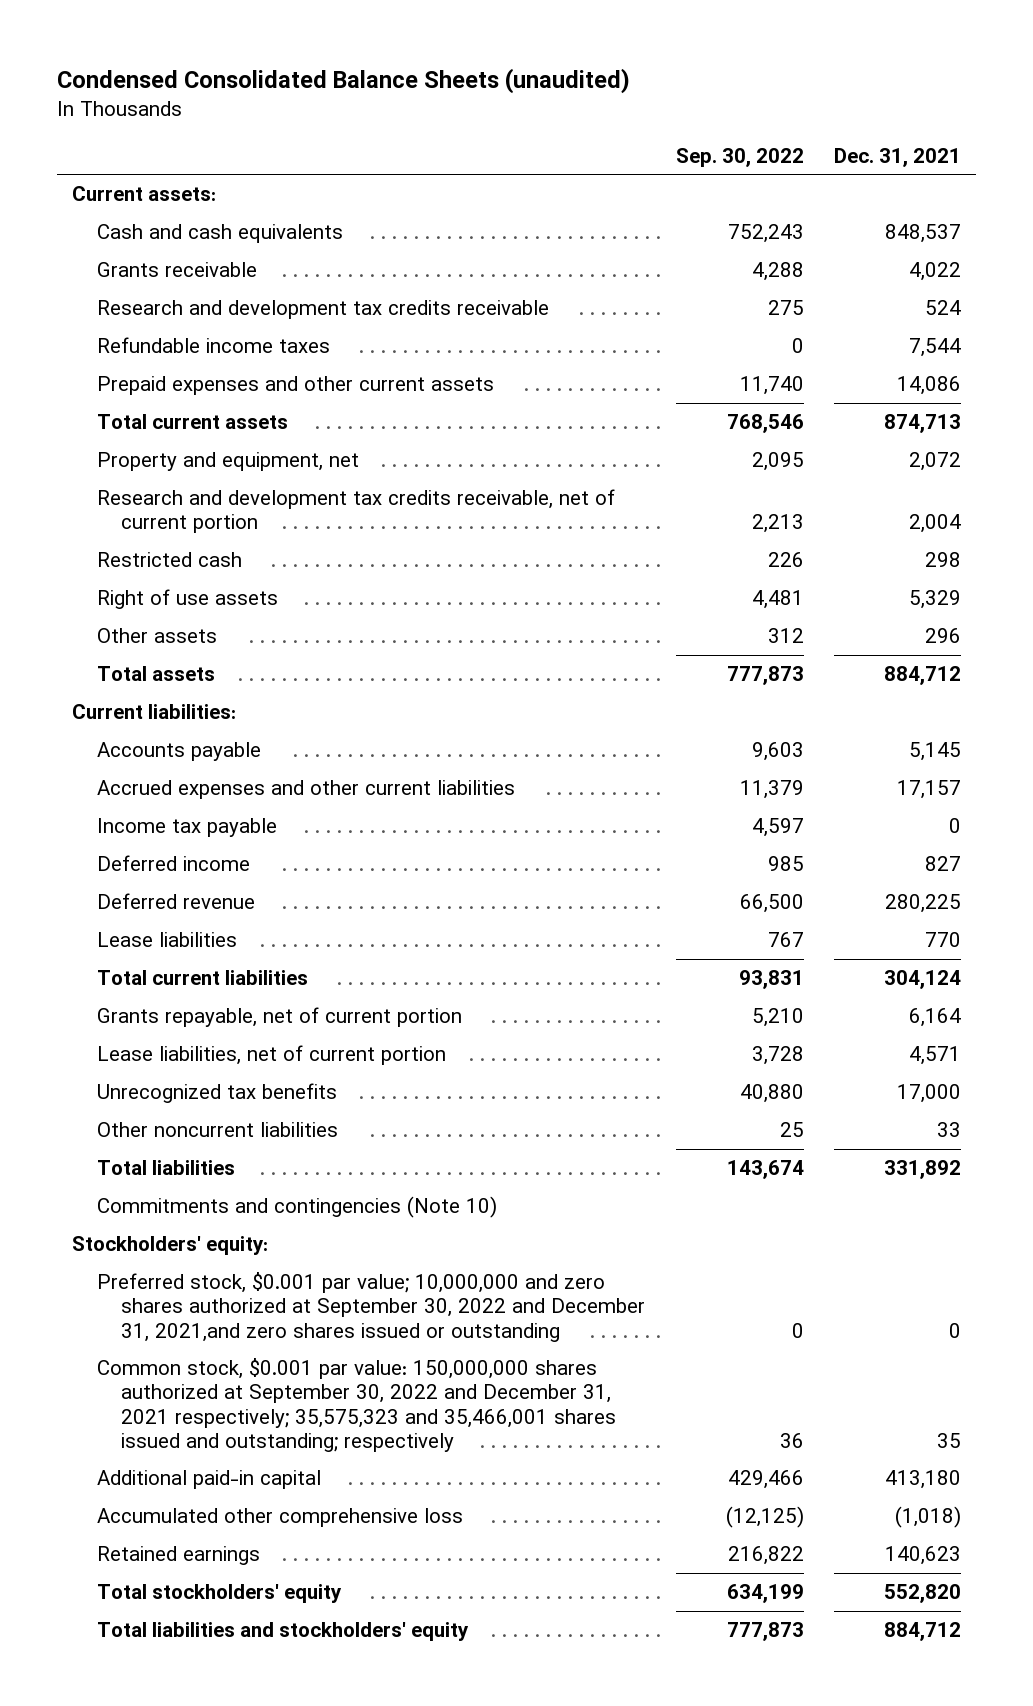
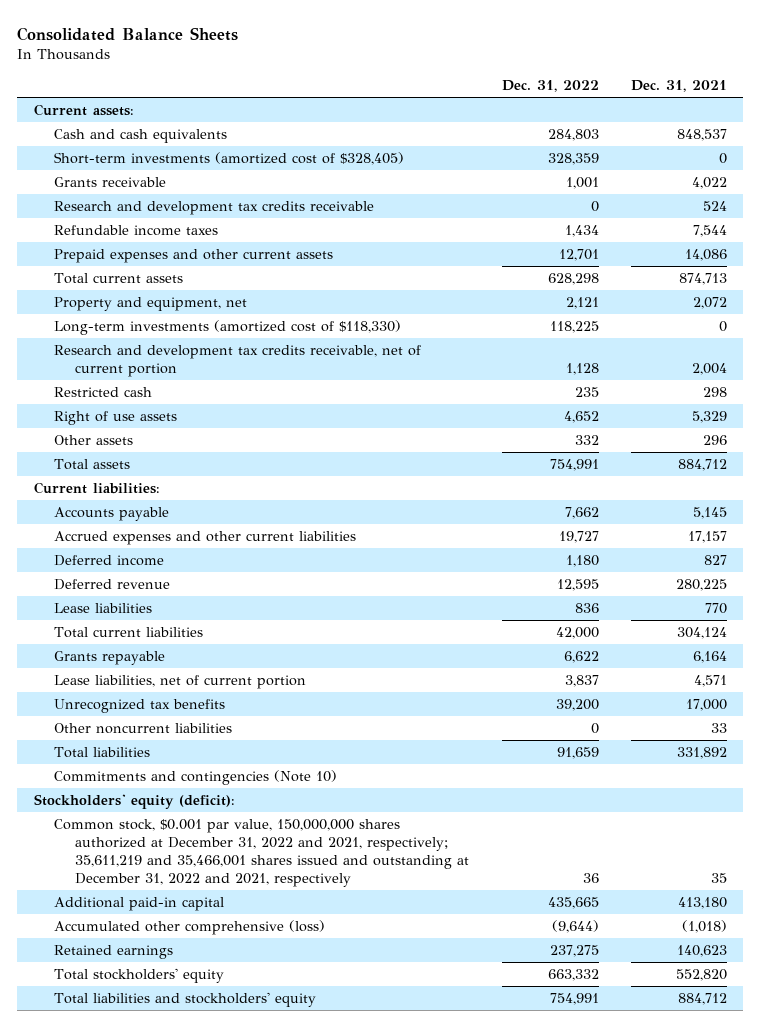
[56,68,630,95] Condensed Consolidated Balance Sheets (unaudited) -> [17,26,239,41] Consolidated Balance Sheets
[675,147,804,167] Sep. 30, 2022 -> none
none -> [501,80,599,93] Dec. 31, 2022
none -> [54,152,405,166] Short-term investments (amortized cost of $328,405)
none -> [54,320,402,336] Long-term investments (amortized cost of $118,330)
[96,818,277,838] Income tax payable -> none
[96,1007,462,1028] Grants repayable, net of current portion -> [54,651,166,666] Grants repayable
[96,1272,646,1342] Preferred stock, $0.001 par value; 10,000,000 and zero shares authorized at September 30, 2022 and December 31, 2021,and zero shares issued or outstanding -> none
[71,1236,268,1256] Stockholders' equity: -> [33,794,235,810] Stockholders' equity (deficit):
[96,1358,617,1452] Common stock, $0.001 par value: 150,000,000 shares authorized at September 30, 2022 and December 31, 2021 respectively; 35,575,323 and 35,466,001 shares issued and outstanding; respectively -> [54,819,470,888] Common stock, $0.001 par value, 150,000,000 shares authorized at December 31, 2022 and 2021, respectively; 35,611,219 and 35,466,001 shares issued and outstanding at December 31, 2022 and 2021, respectively
[96,1508,463,1528] Accumulated other comprehensive loss -> [54,920,326,936] Accumulated other comprehensive (loss)

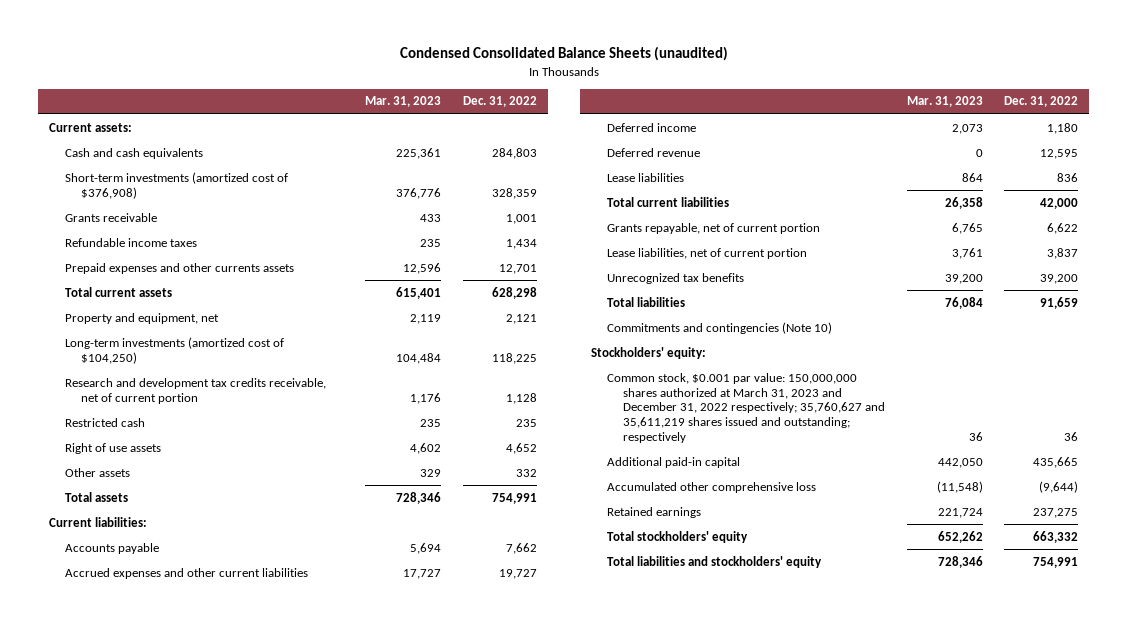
[17,26,239,41] Consolidated Balance Sheets -> [399,46,728,62] Condensed Consolidated Balance Sheets (unaudited)
[630,80,727,93] Dec. 31, 2021 -> none
none -> [365,96,442,108] Mar. 31, 2023
[54,152,405,166] Short-term investments (amortized cost of $328,405) -> [65,171,289,199] Short-term investments (amortized cost of $376,908)
[54,201,375,216] Research and development tax credits receivable -> none
[54,249,334,264] Prepaid expenses and other current assets -> [65,262,295,274] Prepaid expenses and other currents assets
[54,320,402,336] Long-term investments (amortized cost of $118,330) -> [65,336,285,364] Long-term investments (amortized cost of $104,250)
[54,651,166,666] Grants repayable -> [606,222,820,234] Grants repayable, net of current portion
[54,723,233,735] Other noncurrent liabilities -> none
[33,794,235,810] Stockholders' equity (deficit): -> [590,346,706,359] Stockholders' equity:
[54,819,470,888] Common stock, $0.001 par value, 150,000,000 shares authorized at December 31, 2022 and 2021, respectively; 35,611,219 and 35,466,001 shares issued and outstanding at December 31, 2022 and 2021, respectively -> [606,372,885,444] Common stock, $0.001 par value: 150,000,000 shares authorized at March 31, 2023 and December 31, 2022 respectively; 35,760,627 and 35,611,219 shares issued and outstanding; respectively
[54,920,326,936] Accumulated other comprehensive (loss) -> [606,481,816,493] Accumulated other comprehensive loss

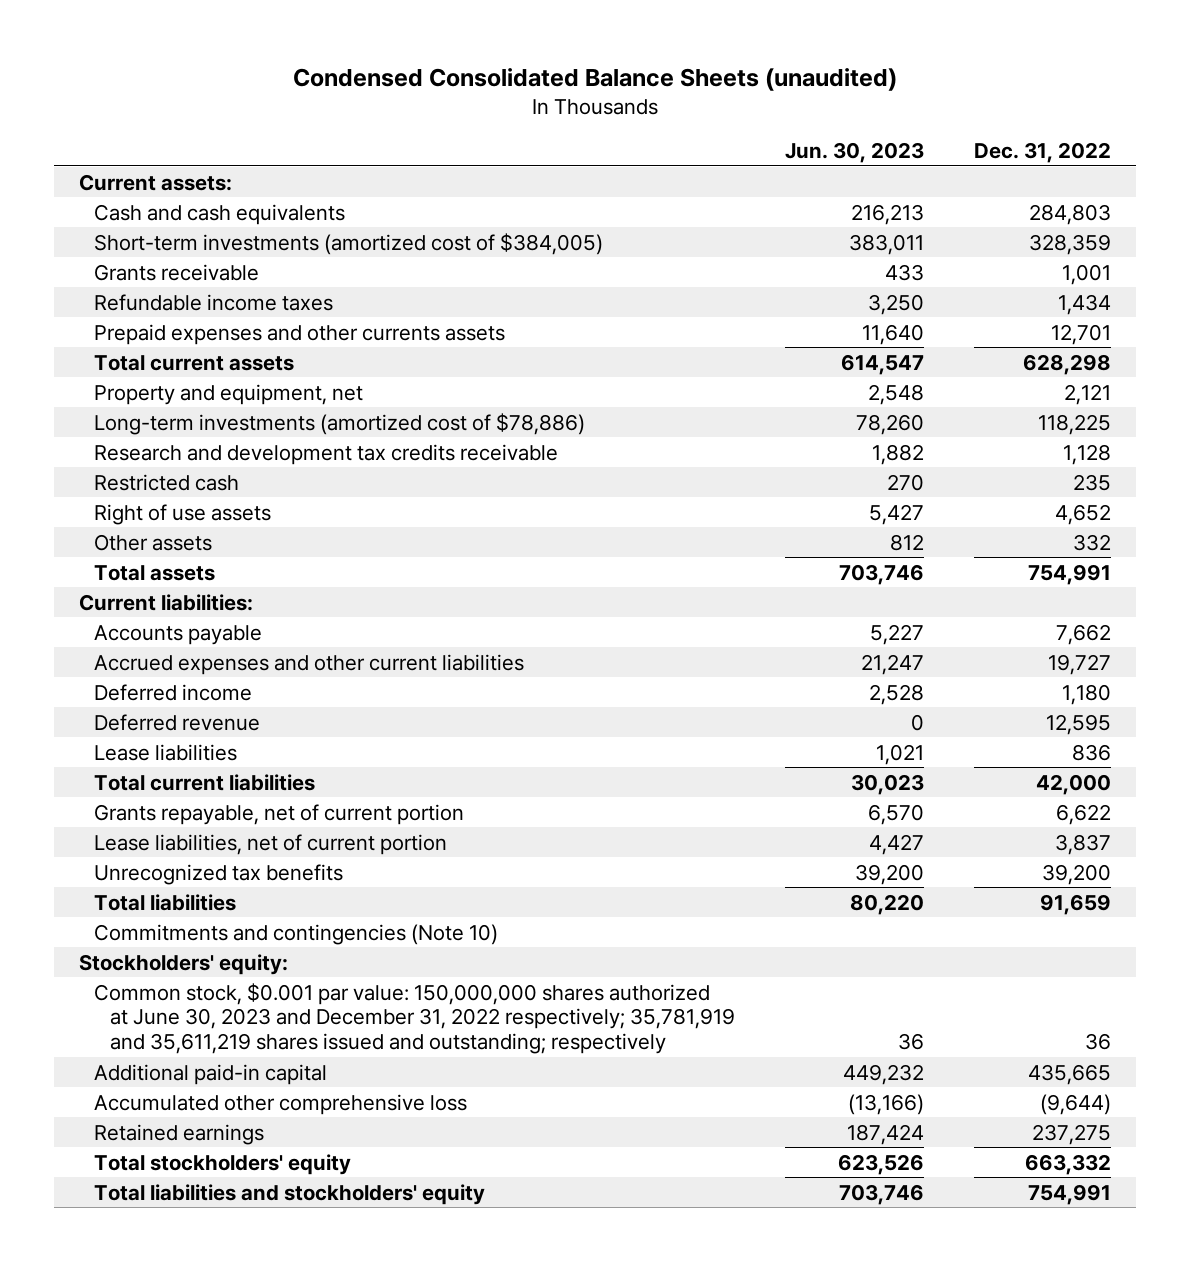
[365,96,442,108] Mar. 31, 2023 -> none
none -> [784,141,924,163] Jun. 30, 2023
[65,171,289,199] Short-term investments (amortized cost of $376,908) -> [94,232,604,255] Short-term investments (amortized cost of $384,005)
[65,336,285,364] Long-term investments (amortized cost of $104,250) -> [94,412,586,435] Long-term investments (amortized cost of $78,886)
[65,377,327,404] Research and development tax credits receivable, net of current portion -> [94,443,559,465] Research and development tax credits receivable
[606,372,885,444] Common stock, $0.001 par value: 150,000,000 shares authorized at March 31, 2023 and December 31, 2022 respectively; 35,760,627 and 35,611,219 shares issued and outstanding; respectively -> [94,982,735,1055] Common stock, $0.001 par value: 150,000,000 shares authorized at June 30, 2023 and December 31, 2022 respectively; 35,781,919 and 35,611,219 shares issued and outstanding; respectively

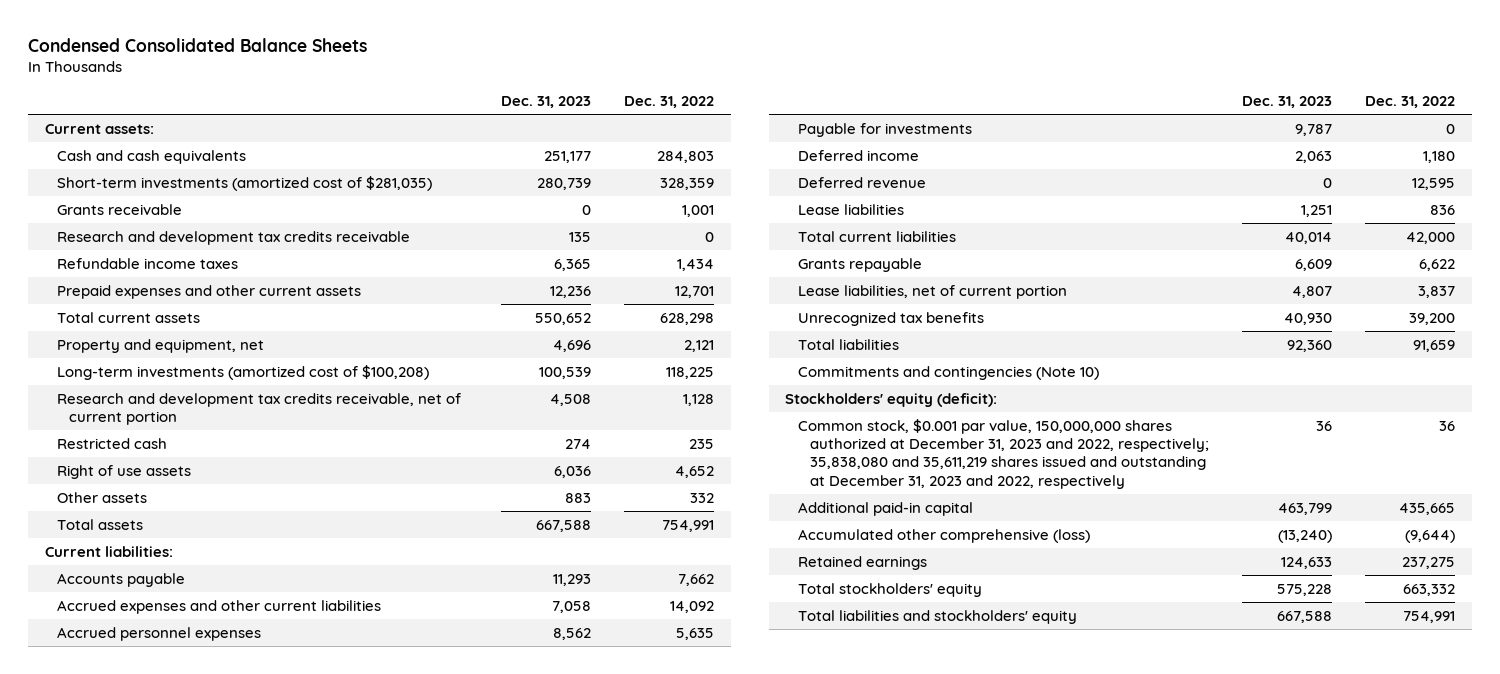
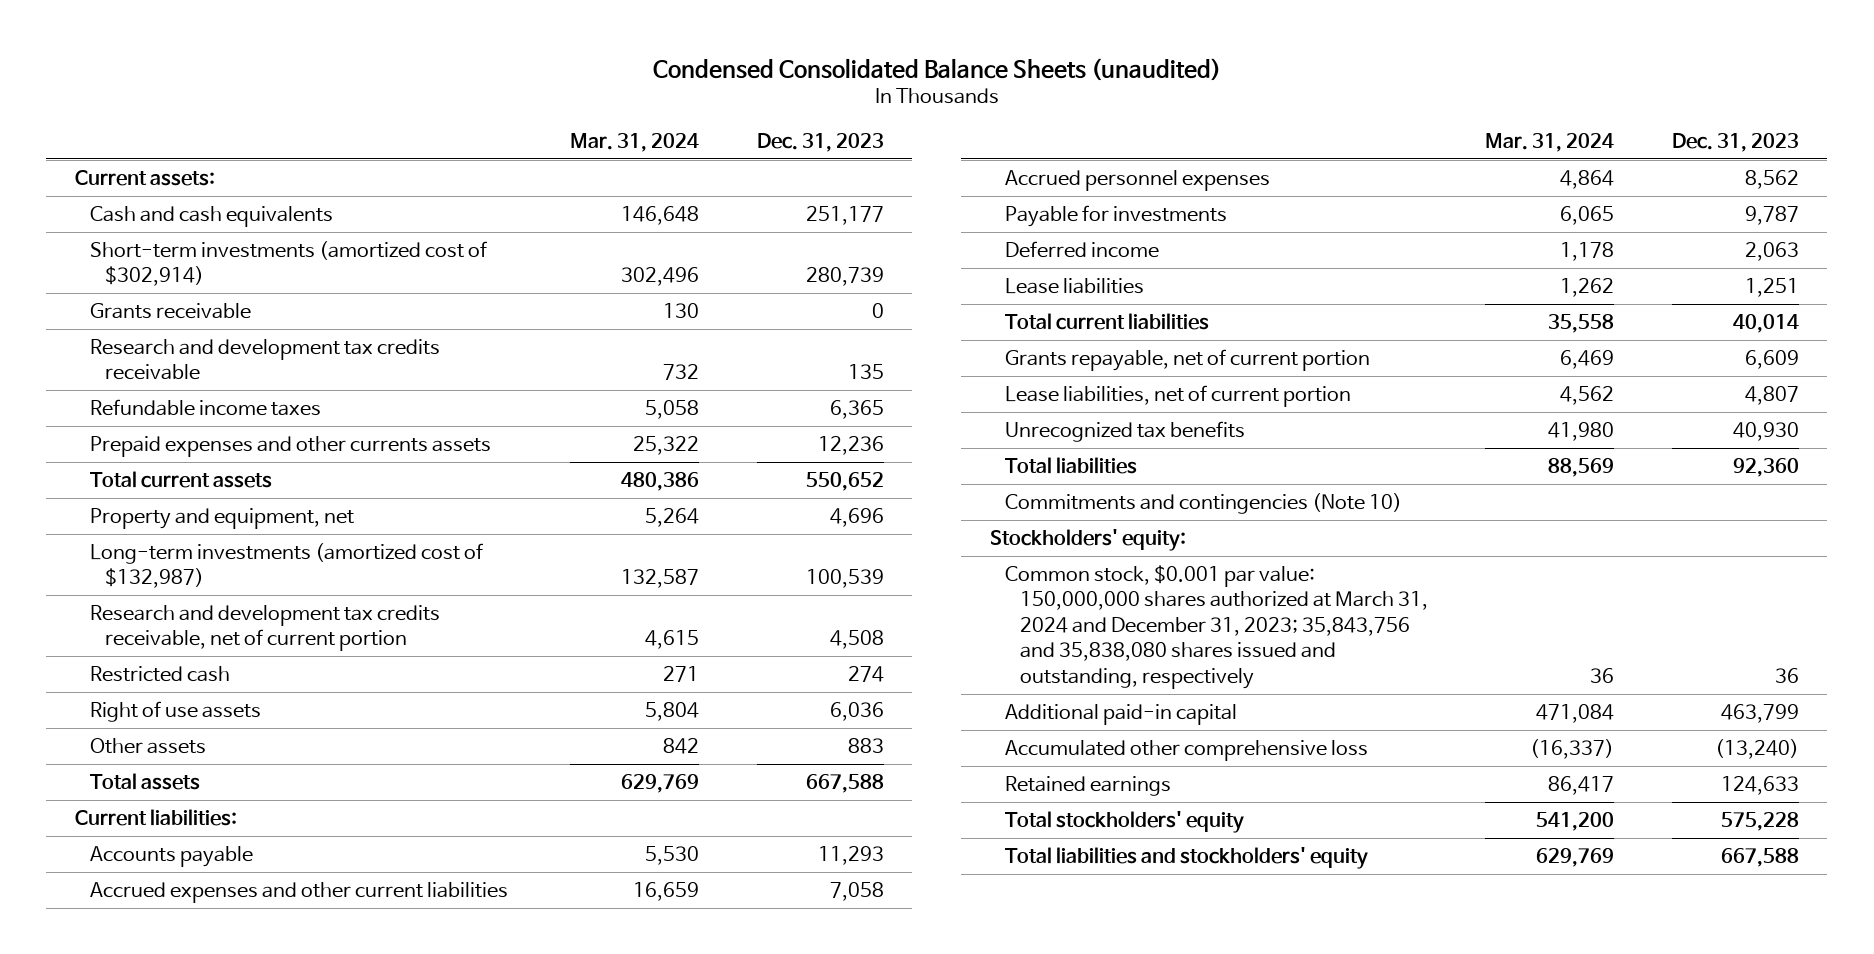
[28,37,368,52] Condensed Consolidated Balance Sheets -> [652,57,1221,81] Condensed Consolidated Balance Sheets (unaudited)
[624,96,715,109] Dec. 31, 2022 -> none
none -> [570,132,700,152] Mar. 31, 2024
[56,175,432,191] Short-term investments (amortized cost of $281,035) -> [89,241,487,287] Short-term investments (amortized cost of $302,914)
[56,284,361,299] Prepaid expenses and other current assets -> [89,436,491,458] Prepaid expenses and other currents assets
[56,364,429,380] Long-term investments (amortized cost of $100,208) -> [89,543,483,589] Long-term investments (amortized cost of $132,987)
[797,176,926,188] Deferred revenue -> none
[797,257,922,272] Grants repayable -> [1005,349,1371,372] Grants repayable, net of current portion
[785,392,998,407] Stockholders' equity (deficit): -> [989,529,1186,552] Stockholders' equity:
[797,418,1209,489] Common stock, $0.001 par value, 150,000,000 shares authorized at December 31, 2023 and 2022, respectively; 35,838,080 and 35,611,219 shares issued and outstanding at December 31, 2023 and 2022, respectively -> [1005,565,1429,689] Common stock, $0.001 par value: 150,000,000 shares authorized at March 31, 2024 and December 31, 2023; 35,843,756 and 35,838,080 shares issued and outstanding, respectively
[797,528,1090,543] Accumulated other comprehensive (loss) -> [1005,740,1369,762] Accumulated other comprehensive loss

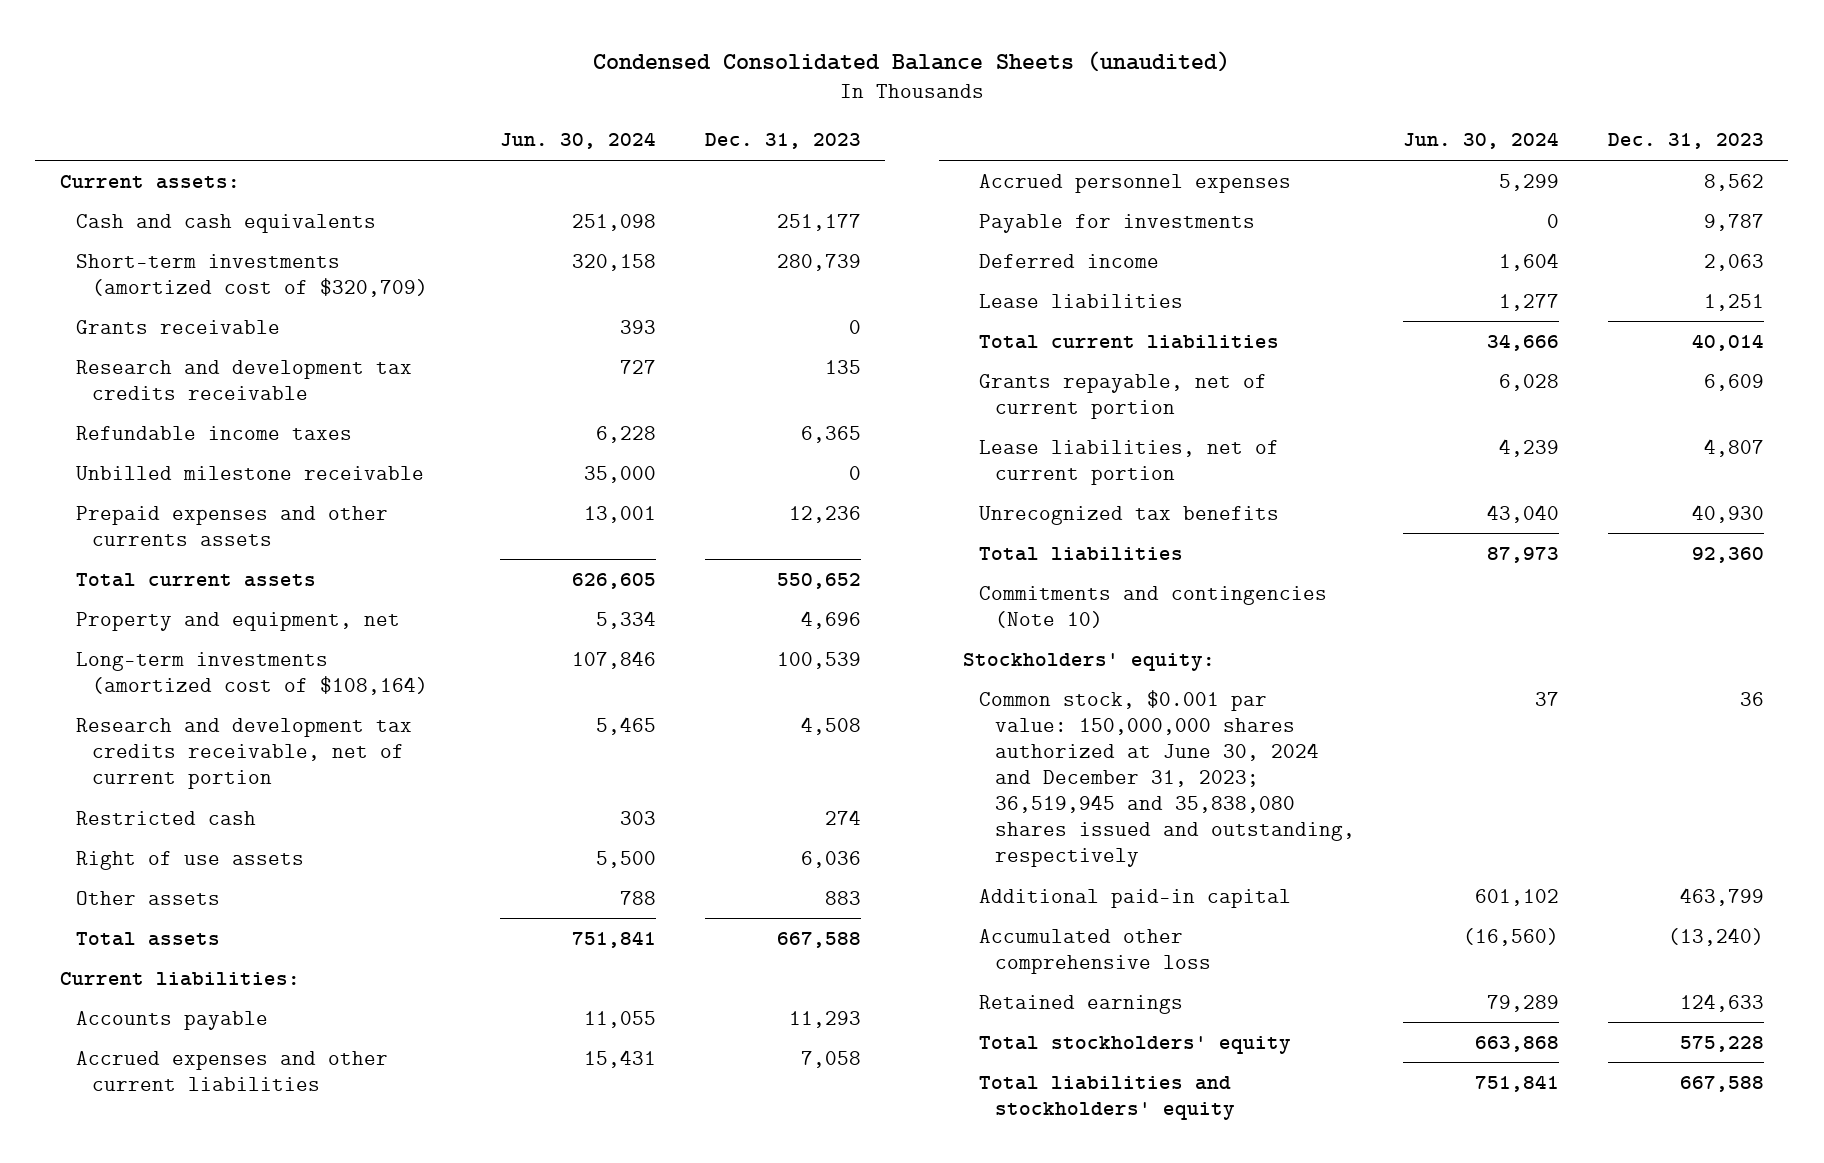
[570,132,700,152] Mar. 31, 2024 -> none
none -> [500,132,657,150] Jun. 30, 2024
[89,241,487,287] Short-term investments (amortized cost of $302,914) -> [75,253,428,297] Short-term investments (amortized cost of $320,709)
none -> [75,465,424,480] Unbilled milestone receivable
[89,543,483,589] Long-term investments (amortized cost of $132,987) -> [75,651,428,695] Long-term investments (amortized cost of $108,164)
[1005,565,1429,689] Common stock, $0.001 par value: 150,000,000 shares authorized at March 31, 2024 and December 31, 2023; 35,843,756 and 35,838,080 shares issued and outstanding, respectively -> [978,689,1355,868] Common stock, $0.001 par value: 150,000,000 shares authorized at June 30, 2024 and December 31, 2023; 36,519,945 and 35,838,080 shares issued and outstanding, respectively

